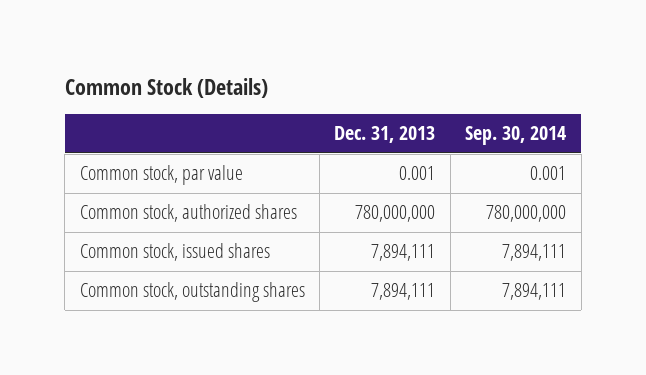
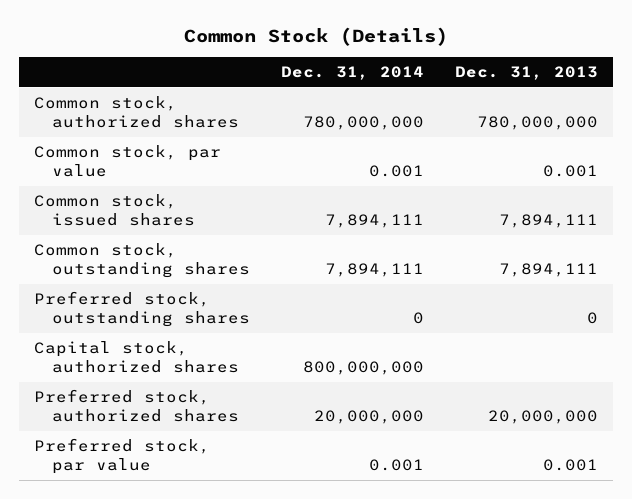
[465,126,567,146] Sep. 30, 2014 -> none
none -> [280,66,424,81] Dec. 31, 2014
[79,165,243,186] Common stock, par value -> [34,145,222,178] Common stock, par value
none -> [34,291,250,328] Preferred stock, outstanding shares
none -> [34,341,239,374] Capital stock, authorized shares
none -> [34,389,239,423] Preferred stock, authorized shares
none -> [34,438,211,475] Preferred stock, par value

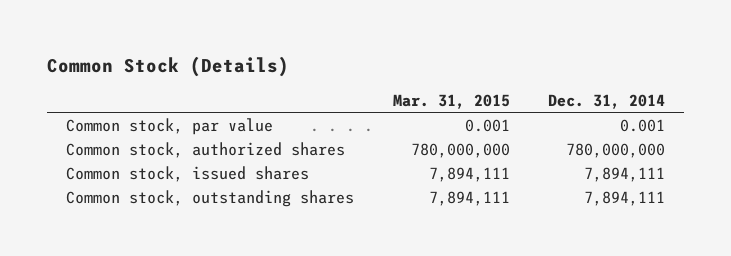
[454,66,598,81] Dec. 31, 2013 -> none
none -> [392,94,510,110] Mar. 31, 2015
[34,96,239,129] Common stock, authorized shares -> [66,141,346,158] Common stock, authorized shares
[34,291,250,328] Preferred stock, outstanding shares -> none
[34,341,239,374] Capital stock, authorized shares -> none
[34,389,239,423] Preferred stock, authorized shares -> none
[34,438,211,475] Preferred stock, par value -> none

